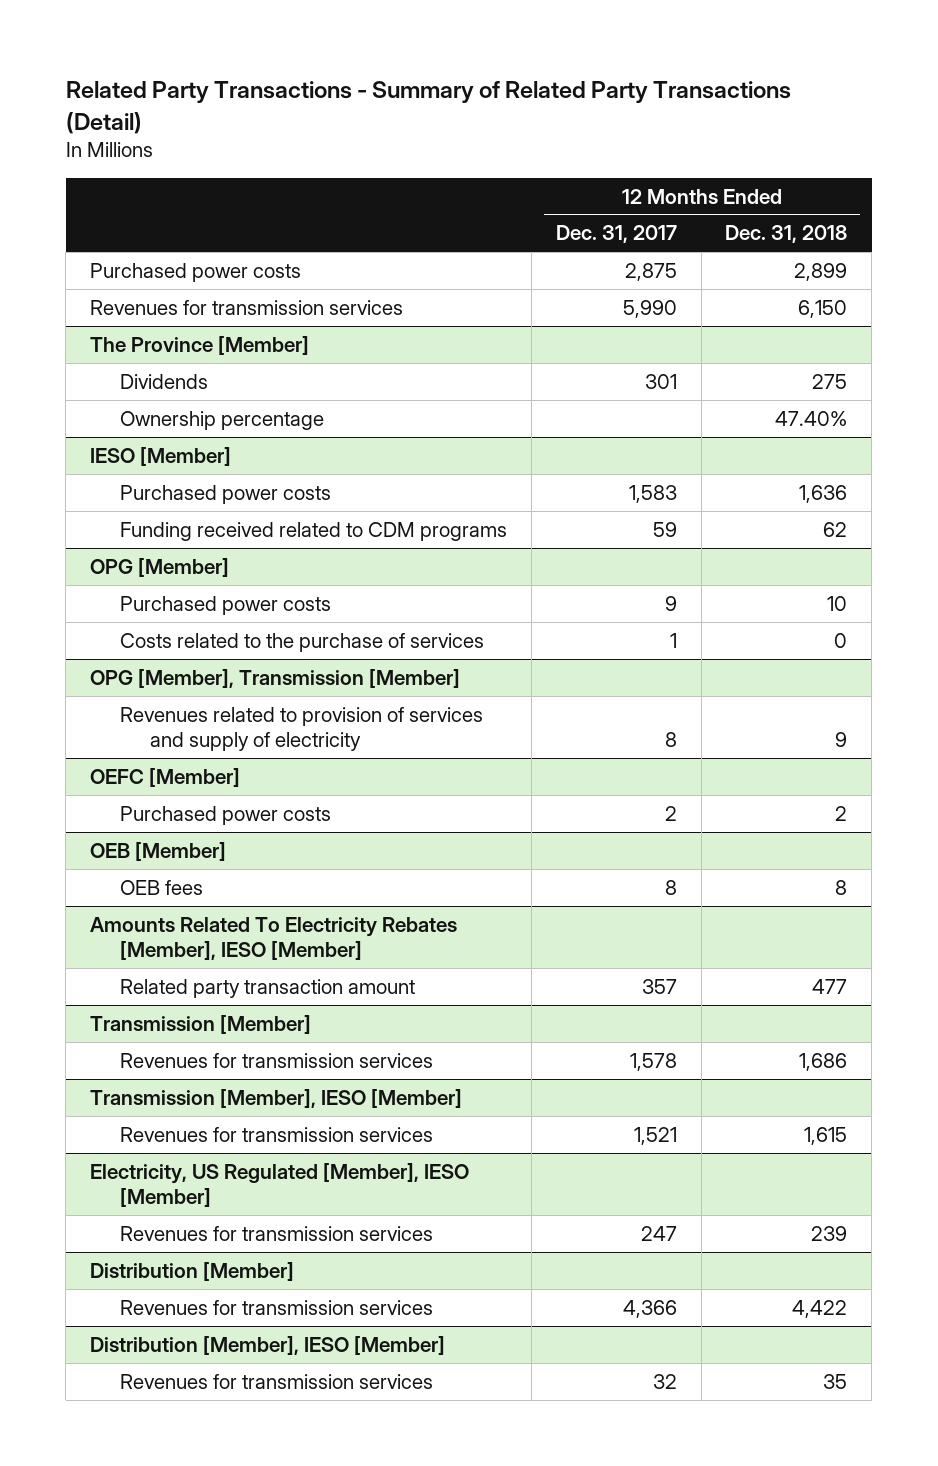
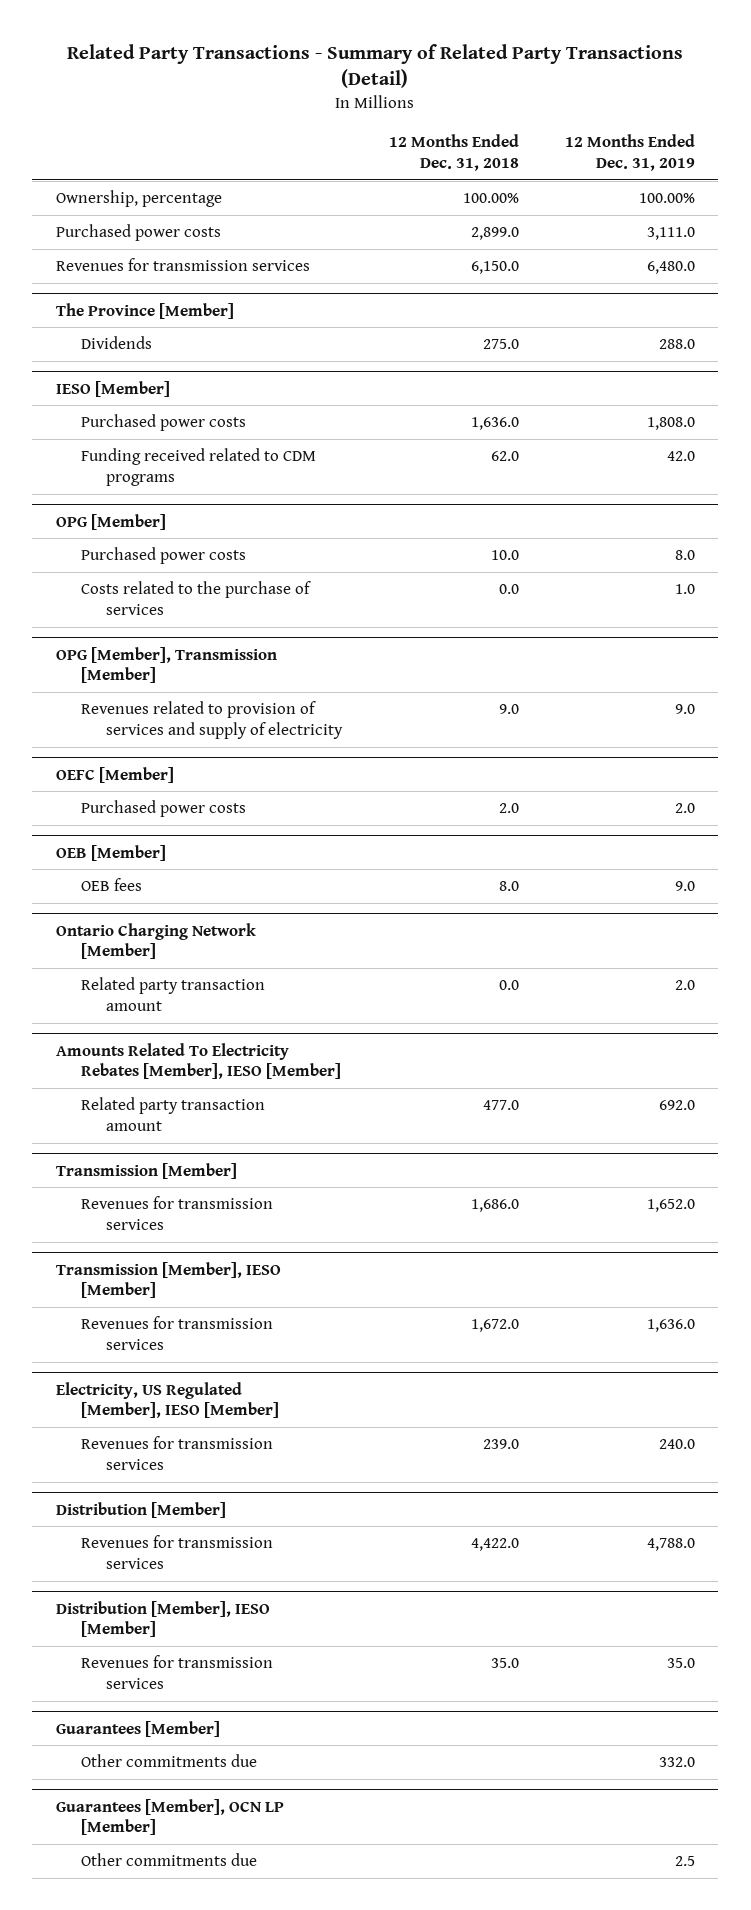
[555,225,677,244] Dec. 31, 2017 -> none
none -> [565,134,696,172] 12 Months Ended Dec. 31, 2019
none -> [55,190,222,208] Ownership, percentage
[794,262,848,281] 2,899 -> [470,227,519,241] 2,899.0
[798,299,848,318] 6,150 -> [470,261,519,275] 6,150.0
[120,410,325,430] Ownership percentage -> none
[812,373,848,389] 275 -> [482,339,519,350] 275.0
[799,484,848,503] 1,636 -> [470,417,519,431] 1,636.0
[823,521,848,537] 62 -> [490,451,519,462] 62.0
[827,595,848,611] 10 -> [490,550,519,561] 10.0
[834,632,848,648] 0 -> [498,584,519,595] 0.0
[835,731,848,747] 9 -> [498,704,519,715] 9.0
[835,805,848,821] 2 -> [498,803,519,814] 2.0
[835,879,848,895] 8 -> [498,881,519,892] 8.0
none -> [55,922,256,960] Ontario Charging Network [Member]
none -> [80,977,265,1012] Related party transaction amount
[812,978,848,994] 477 -> [482,1100,519,1111] 477.0
[799,1052,848,1071] 1,686 -> [470,1199,519,1213] 1,686.0
[804,1126,848,1145] 1,615 -> [470,1319,519,1333] 1,672.0
[811,1225,848,1241] 239 -> [482,1439,519,1450] 239.0
[792,1299,848,1318] 4,422 -> [470,1538,519,1552] 4,422.0
[823,1373,848,1389] 35 -> [490,1658,519,1669] 35.0
none -> [55,1720,220,1737] Guarantees [Member]
none -> [80,1754,257,1768] Other commitments due
none -> [55,1798,284,1836] Guarantees [Member], OCN LP [Member]
none -> [80,1853,257,1867] Other commitments due

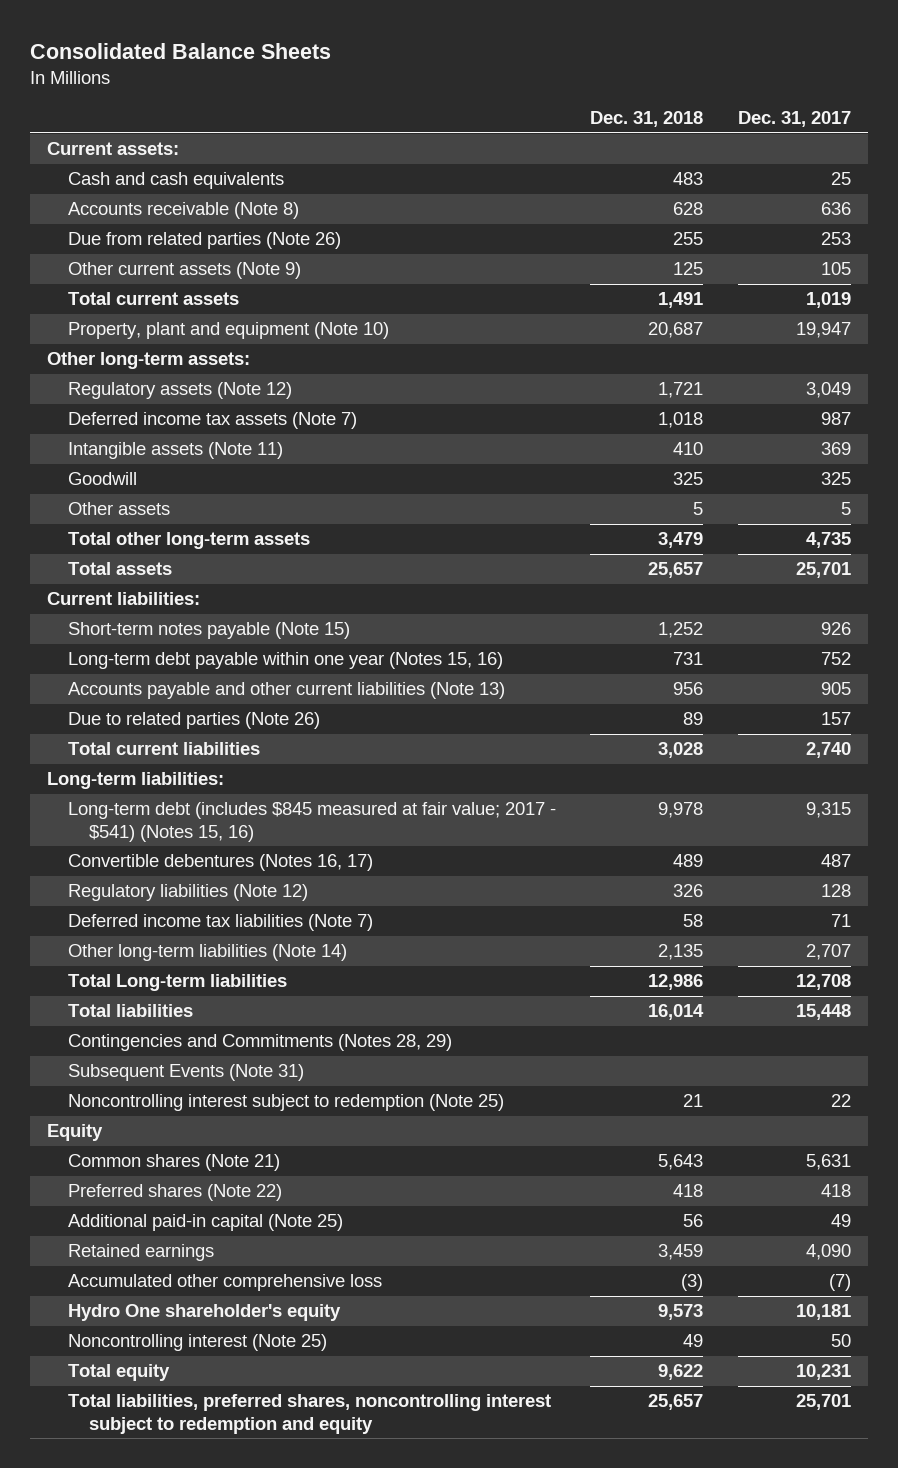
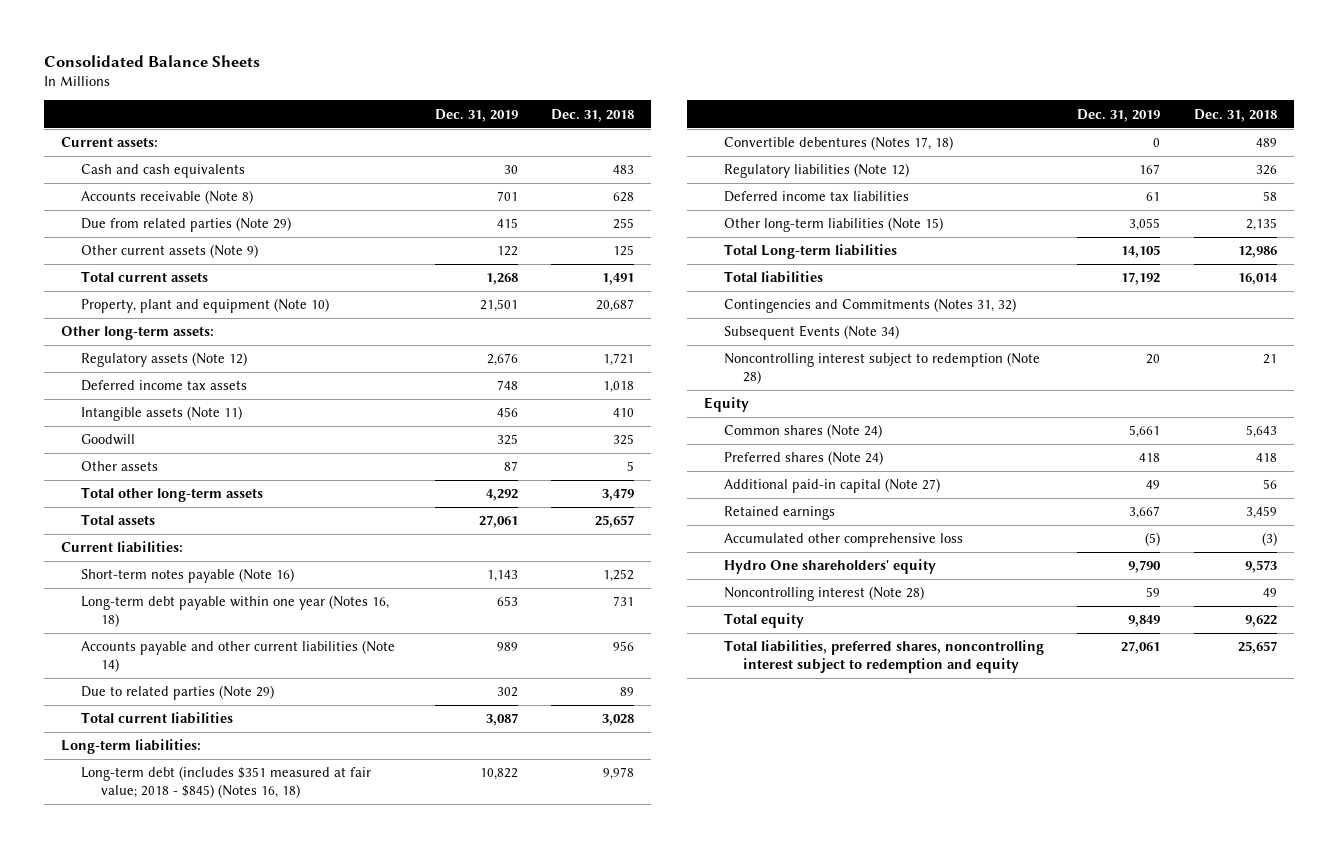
[737,111,851,128] Dec. 31, 2017 -> none
none -> [434,108,518,122] Dec. 31, 2019
[68,232,342,250] Due from related parties (Note 26) -> [80,217,291,233] Due from related parties (Note 29)
[68,412,358,430] Deferred income tax assets (Note 7) -> [80,380,247,392] Deferred income tax assets
[68,622,351,640] Short-term notes payable (Note 15) -> [80,568,294,584] Short-term notes payable (Note 16)
[68,652,504,670] Long-term debt payable within one year (Notes 15, 16) -> [80,595,389,628] Long-term debt payable within one year (Notes 16, 18)
[68,682,506,700] Accounts payable and other current liabilities (Note 13) -> [80,640,395,673] Accounts payable and other current liabilities (Note 14)
[68,712,321,730] Due to related parties (Note 26) -> [80,685,274,701] Due to related parties (Note 29)
[68,802,557,842] Long-term debt (includes $845 measured at fair value; 2017 - $541) (Notes 15, 16) -> [80,766,371,799] Long-term debt (includes $351 measured at fair value; 2018 - $845) (Notes 16, 18)
[68,854,374,872] Convertible debentures (Notes 16, 17) -> [723,136,953,151] Convertible debentures (Notes 17, 18)
[68,914,374,932] Deferred income tax liabilities (Note 7) -> [723,191,909,203] Deferred income tax liabilities
[68,944,348,962] Other long-term liabilities (Note 14) -> [723,217,943,233] Other long-term liabilities (Note 15)
[68,1034,453,1052] Contingencies and Commitments (Notes 28, 29) -> [723,298,1016,314] Contingencies and Commitments (Notes 31, 32)
[68,1064,305,1082] Subsequent Events (Note 31) -> [723,325,899,341] Subsequent Events (Note 34)
[68,1094,505,1112] Noncontrolling interest subject to redemption (Note 25) -> [723,352,1040,385] Noncontrolling interest subject to redemption (Note 28)
[68,1154,281,1172] Common shares (Note 21) -> [723,424,882,439] Common shares (Note 24)
[68,1184,283,1202] Preferred shares (Note 22) -> [723,451,883,466] Preferred shares (Note 24)
[68,1214,344,1232] Additional paid-in capital (Note 25) -> [723,478,940,494] Additional paid-in capital (Note 27)
[68,1304,342,1322] Hydro One shareholder's equity -> [723,559,936,575] Hydro One shareholders' equity
[68,1334,328,1352] Noncontrolling interest (Note 25) -> [723,586,924,602] Noncontrolling interest (Note 28)

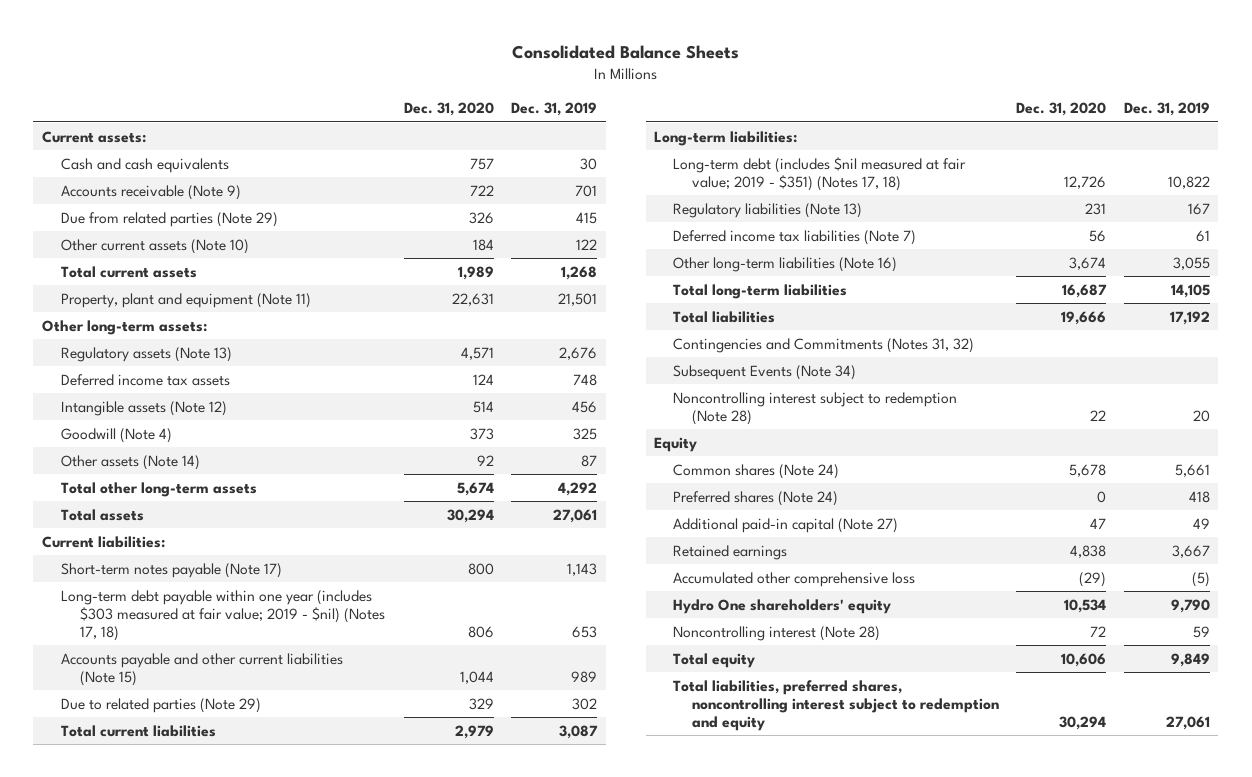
[551,108,635,122] Dec. 31, 2018 -> none
none -> [404,102,495,117] Dec. 31, 2020
[80,190,253,205] Accounts receivable (Note 8) -> [60,184,241,200] Accounts receivable (Note 9)
[80,244,258,259] Other current assets (Note 9) -> [60,238,249,254] Other current assets (Note 10)
[80,298,329,314] Property, plant and equipment (Note 10) -> [60,292,311,308] Property, plant and equipment (Note 11)
[80,352,247,368] Regulatory assets (Note 12) -> [60,346,232,362] Regulatory assets (Note 13)
[80,406,242,422] Intangible assets (Note 11) -> [60,400,227,416] Intangible assets (Note 12)
[80,434,135,446] Goodwill -> [60,427,172,443] Goodwill (Note 4)
[80,461,158,472] Other assets -> [60,454,200,470] Other assets (Note 14)
[80,568,294,584] Short-term notes payable (Note 16) -> [60,562,282,578] Short-term notes payable (Note 17)
[80,595,389,628] Long-term debt payable within one year (Notes 16, 18) -> [60,589,385,642] Long-term debt payable within one year (includes $303 measured at fair value; 2019 - $nil) (Notes 17, 18)
[80,640,395,673] Accounts payable and other current liabilities (Note 14) -> [60,652,343,686] Accounts payable and other current liabilities (Note 15)
[723,136,953,151] Convertible debentures (Notes 17, 18) -> none
[80,766,371,799] Long-term debt (includes $351 measured at fair value; 2018 - $845) (Notes 16, 18) -> [673,156,967,191] Long-term debt (includes $nil measured at fair value; 2019 - $351) (Notes 17, 18)
[723,163,909,179] Regulatory liabilities (Note 12) -> [673,202,863,218] Regulatory liabilities (Note 13)
[723,191,909,203] Deferred income tax liabilities -> [673,229,917,245] Deferred income tax liabilities (Note 7)
[723,217,943,233] Other long-term liabilities (Note 15) -> [673,256,898,272] Other long-term liabilities (Note 16)
[723,244,897,260] Total Long-term liabilities -> [673,283,848,299] Total long-term liabilities

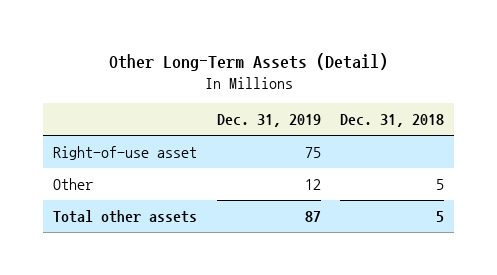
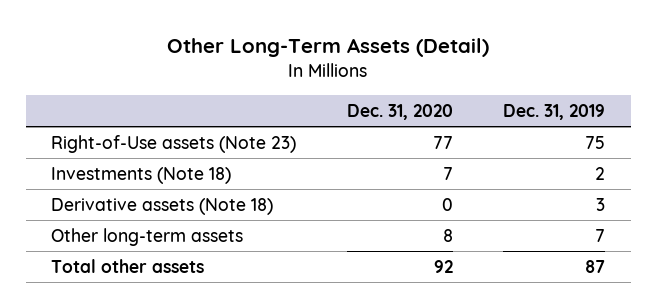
[340,114,445,128] Dec. 31, 2018 -> none
none -> [346,103,453,120] Dec. 31, 2020
[52,145,197,160] Right-of-use asset -> [51,134,297,153] Right-of-Use assets (Note 23)
none -> [51,166,232,184] Investments (Note 18)
none -> [51,197,274,215] Derivative assets (Note 18)
[52,177,93,190] Other -> [51,227,244,246] Other long-term assets
[304,178,321,190] 12 -> [595,228,606,242] 7

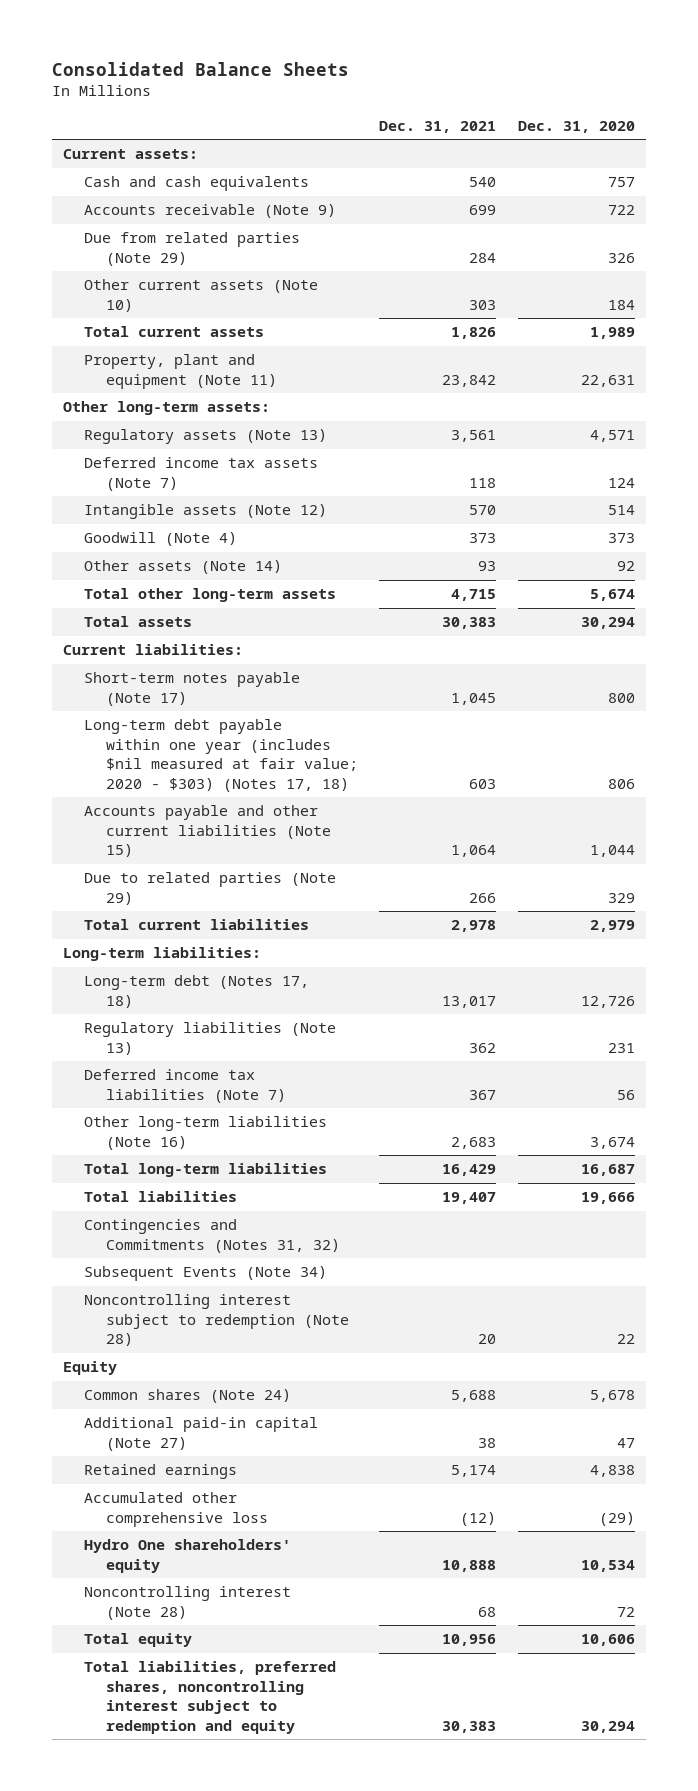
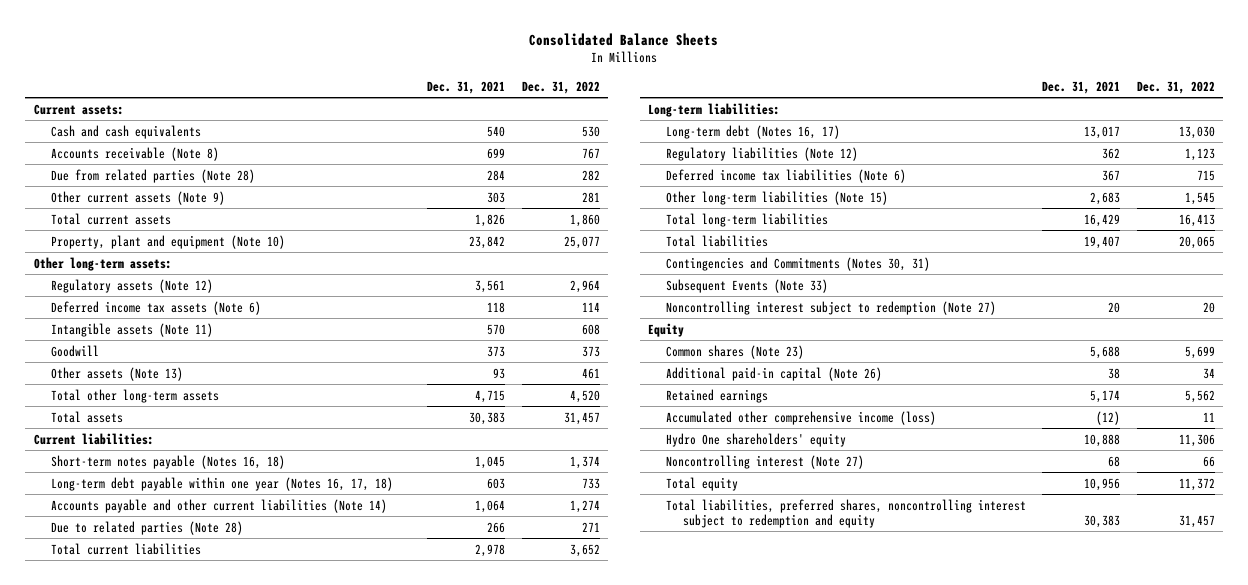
[517,120,635,133] Dec. 31, 2020 -> none
none -> [521,80,600,94] Dec. 31, 2022
[84,204,337,219] Accounts receivable (Note 9) -> [50,146,219,161] Accounts receivable (Note 8)
[84,232,301,266] Due from related parties (Note 29) -> [50,168,255,183] Due from related parties (Note 28)
[84,279,319,312] Other current assets (Note 10) -> [50,190,225,205] Other current assets (Note 9)
[84,354,277,389] Property, plant and equipment (Note 11) -> [50,234,285,249] Property, plant and equipment (Note 10)
[84,429,328,445] Regulatory assets (Note 13) -> [50,278,213,293] Regulatory assets (Note 12)
[84,457,319,491] Deferred income tax assets (Note 7) -> [50,300,261,315] Deferred income tax assets (Note 6)
[84,504,328,520] Intangible assets (Note 12) -> [50,322,213,337] Intangible assets (Note 11)
[84,532,238,547] Goodwill (Note 4) -> [50,344,99,357] Goodwill
[84,560,283,575] Other assets (Note 14) -> [50,366,183,381] Other assets (Note 13)
[84,672,301,706] Short-term notes payable (Note 17) -> [50,454,285,469] Short-term notes payable (Notes 16, 18)
[84,719,358,793] Long-term debt payable within one year (includes $nil measured at fair value; 2020 - $303) (Notes 17, 18) -> [50,476,393,491] Long-term debt payable within one year (Notes 16, 17, 18)
[84,805,331,858] Accounts payable and other current liabilities (Note 15) -> [50,498,387,513] Accounts payable and other current liabilities (Note 14)
[84,872,337,905] Due to related parties (Note 29) -> [50,520,243,535] Due to related parties (Note 28)
[84,975,310,1008] Long-term debt (Notes 17, 18) -> [665,124,840,139] Long-term debt (Notes 16, 17)
[84,1022,337,1055] Regulatory liabilities (Note 13) -> [665,146,858,161] Regulatory liabilities (Note 12)
[84,1069,286,1103] Deferred income tax liabilities (Note 7) -> [665,168,906,183] Deferred income tax liabilities (Note 6)
[84,1116,328,1150] Other long-term liabilities (Note 16) -> [665,190,888,205] Other long-term liabilities (Note 15)
[84,1219,340,1253] Contingencies and Commitments (Notes 31, 32) -> [665,256,930,271] Contingencies and Commitments (Notes 30, 31)
[84,1266,328,1282] Subsequent Events (Note 34) -> [665,278,828,293] Subsequent Events (Note 33)
[84,1294,349,1347] Noncontrolling interest subject to redemption (Note 28) -> [665,300,996,315] Noncontrolling interest subject to redemption (Note 27)
[84,1389,292,1404] Common shares (Note 24) -> [665,344,804,359] Common shares (Note 23)
[84,1417,319,1451] Additional paid-in capital (Note 27) -> [665,366,882,381] Additional paid-in capital (Note 26)
[84,1492,268,1527] Accumulated other comprehensive loss -> [665,410,936,425] Accumulated other comprehensive income (loss)
[84,1586,292,1620] Noncontrolling interest (Note 28) -> [665,454,864,469] Noncontrolling interest (Note 27)

